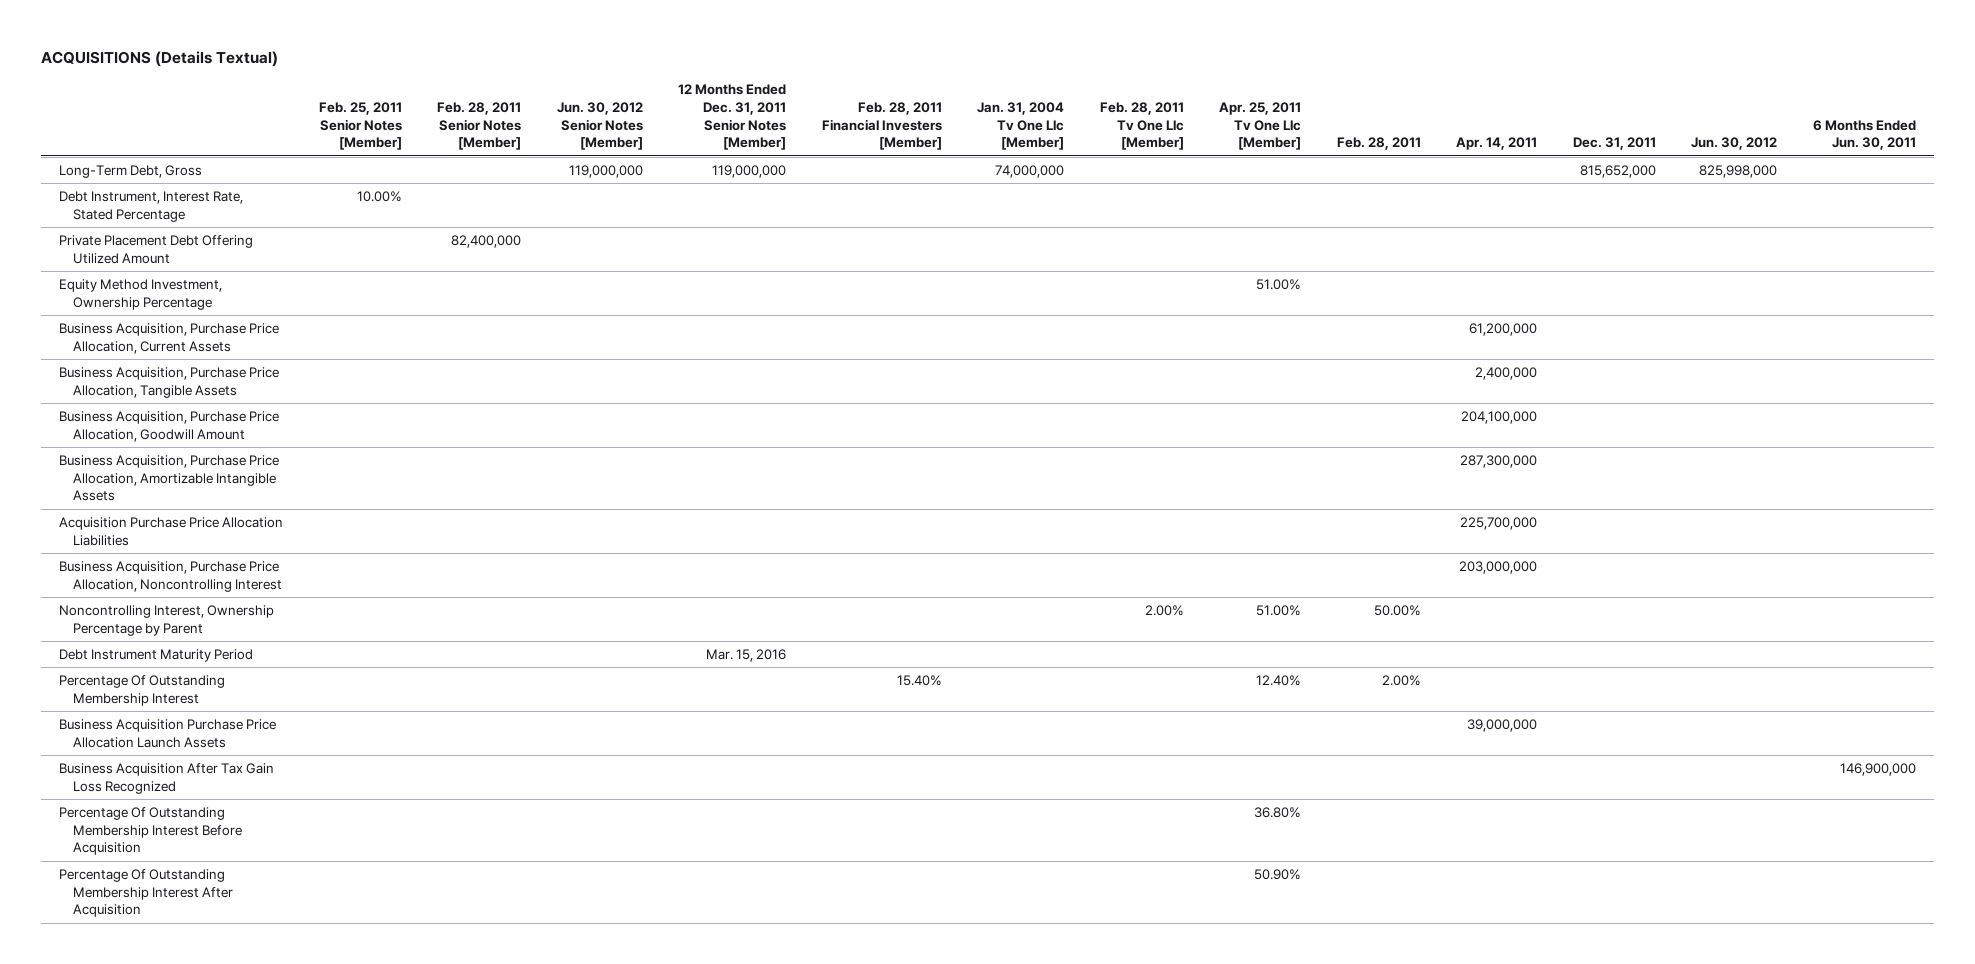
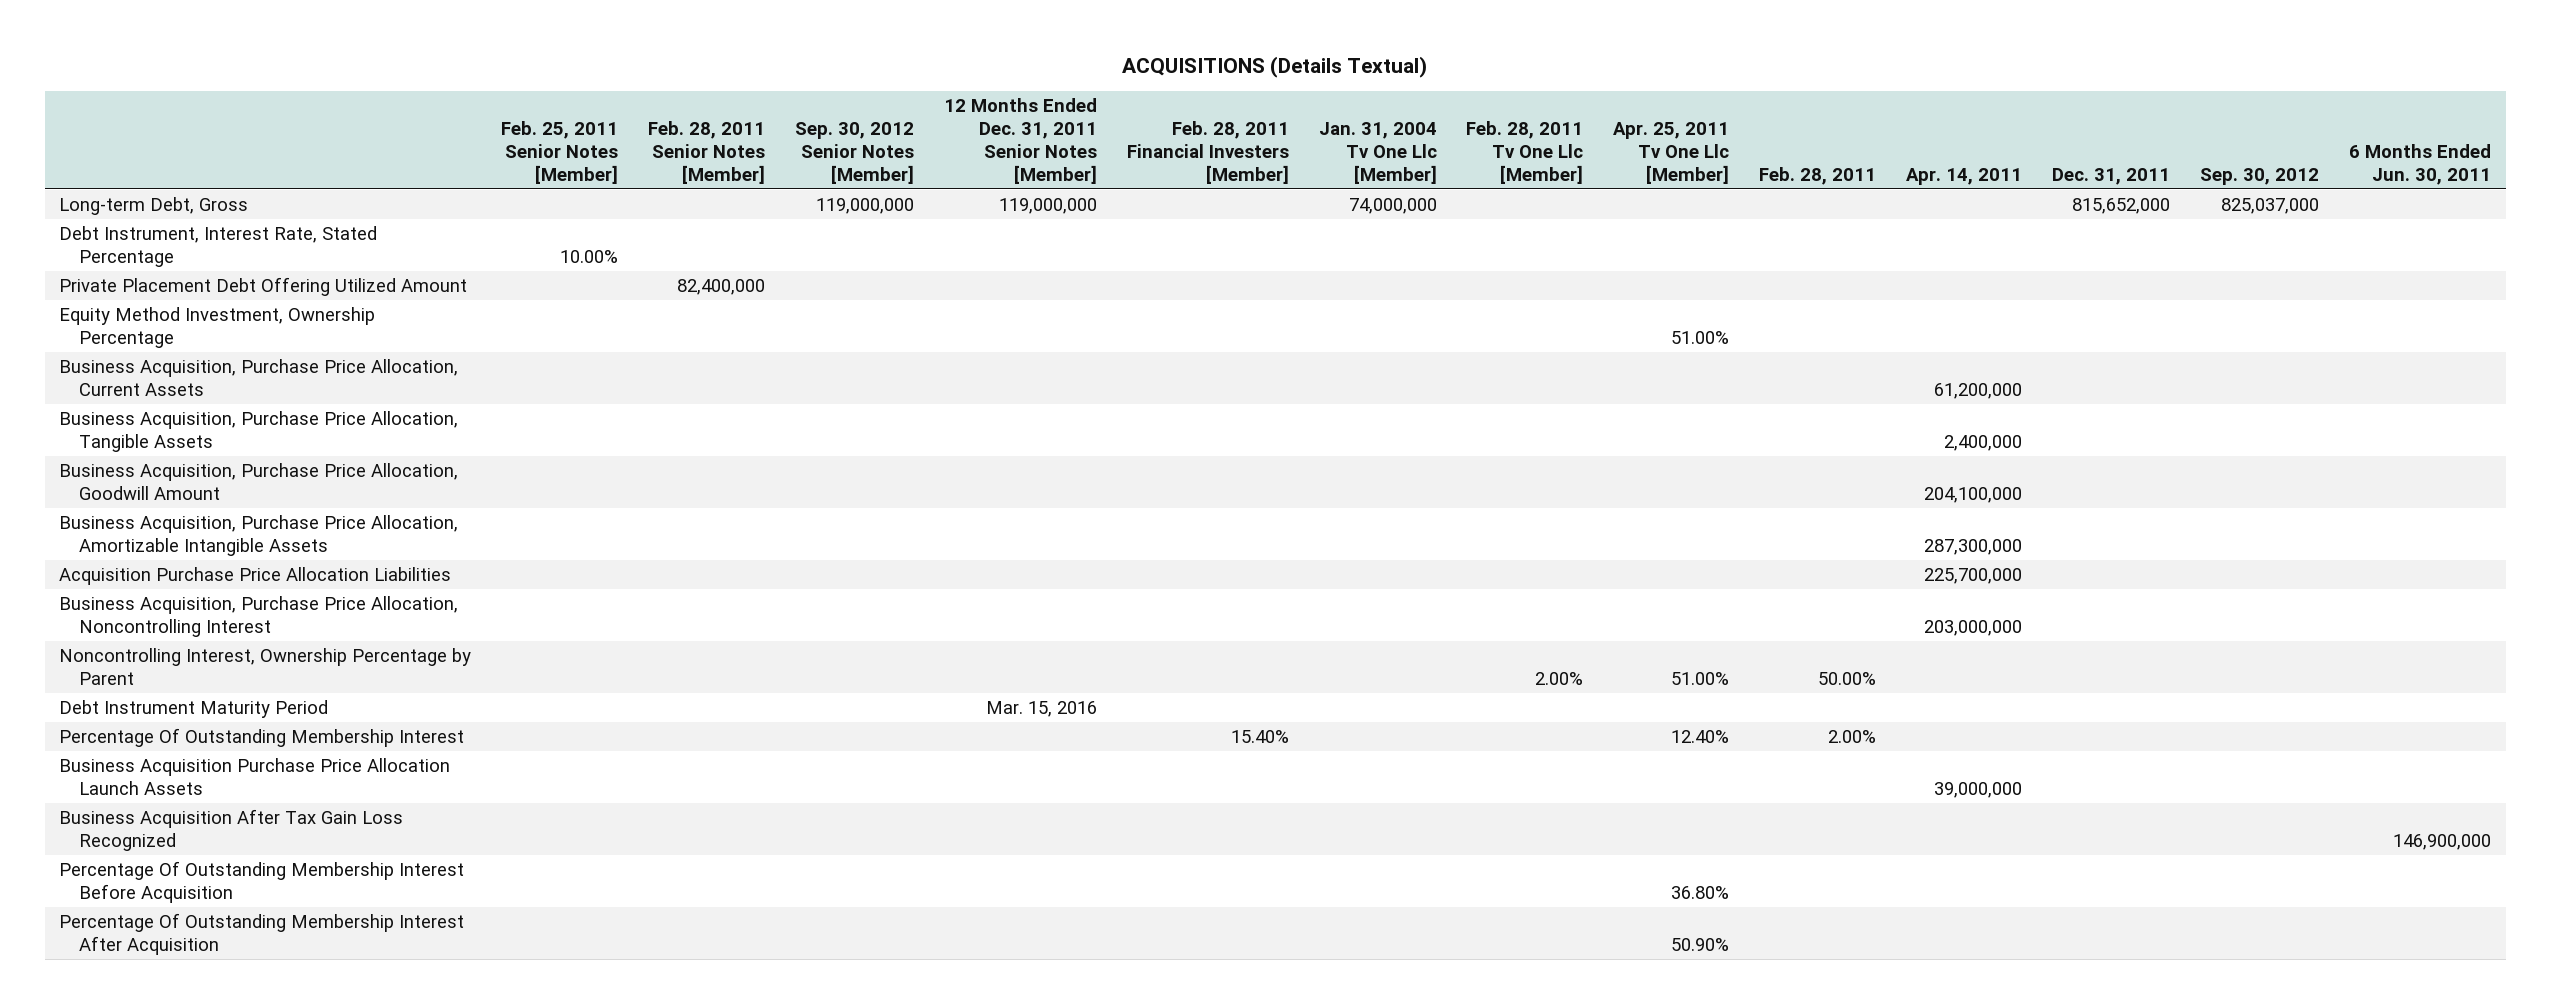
[556,101,643,151] Jun. 30, 2012 Senior Notes [Member] -> none
[1691,137,1778,151] Jun. 30, 2012 -> none
none -> [795,122,915,184] Sep. 30, 2012 Senior Notes [Member]
none -> [2199,167,2319,185] Sep. 30, 2012
[59,165,203,179] Long-Term Debt, Gross -> [59,197,249,216] Long-term Debt, Gross

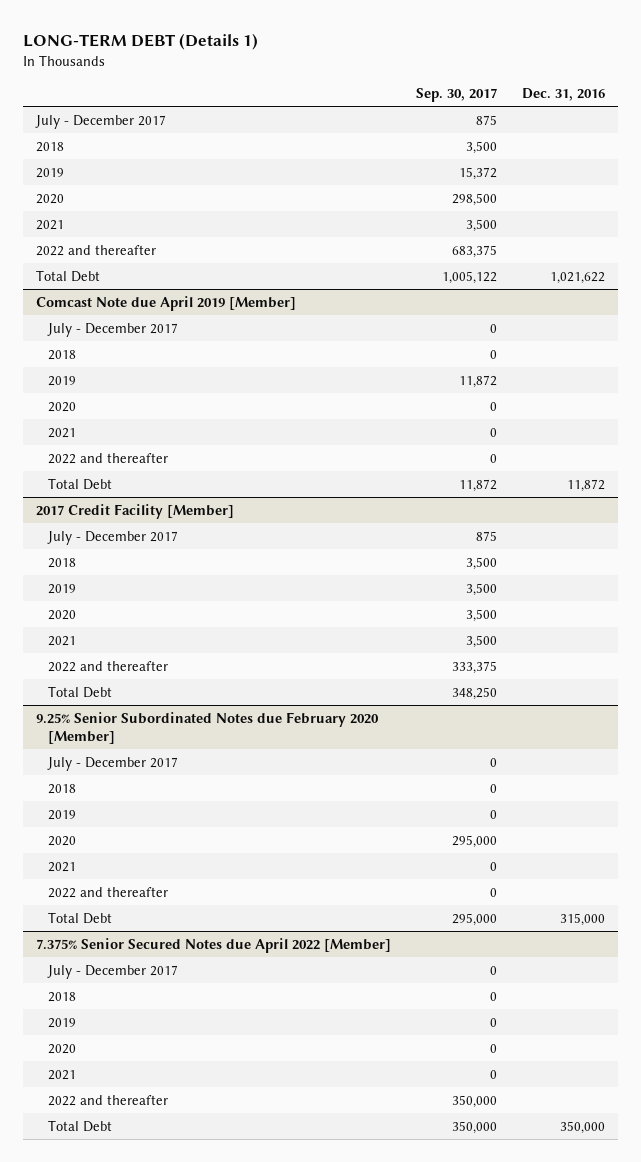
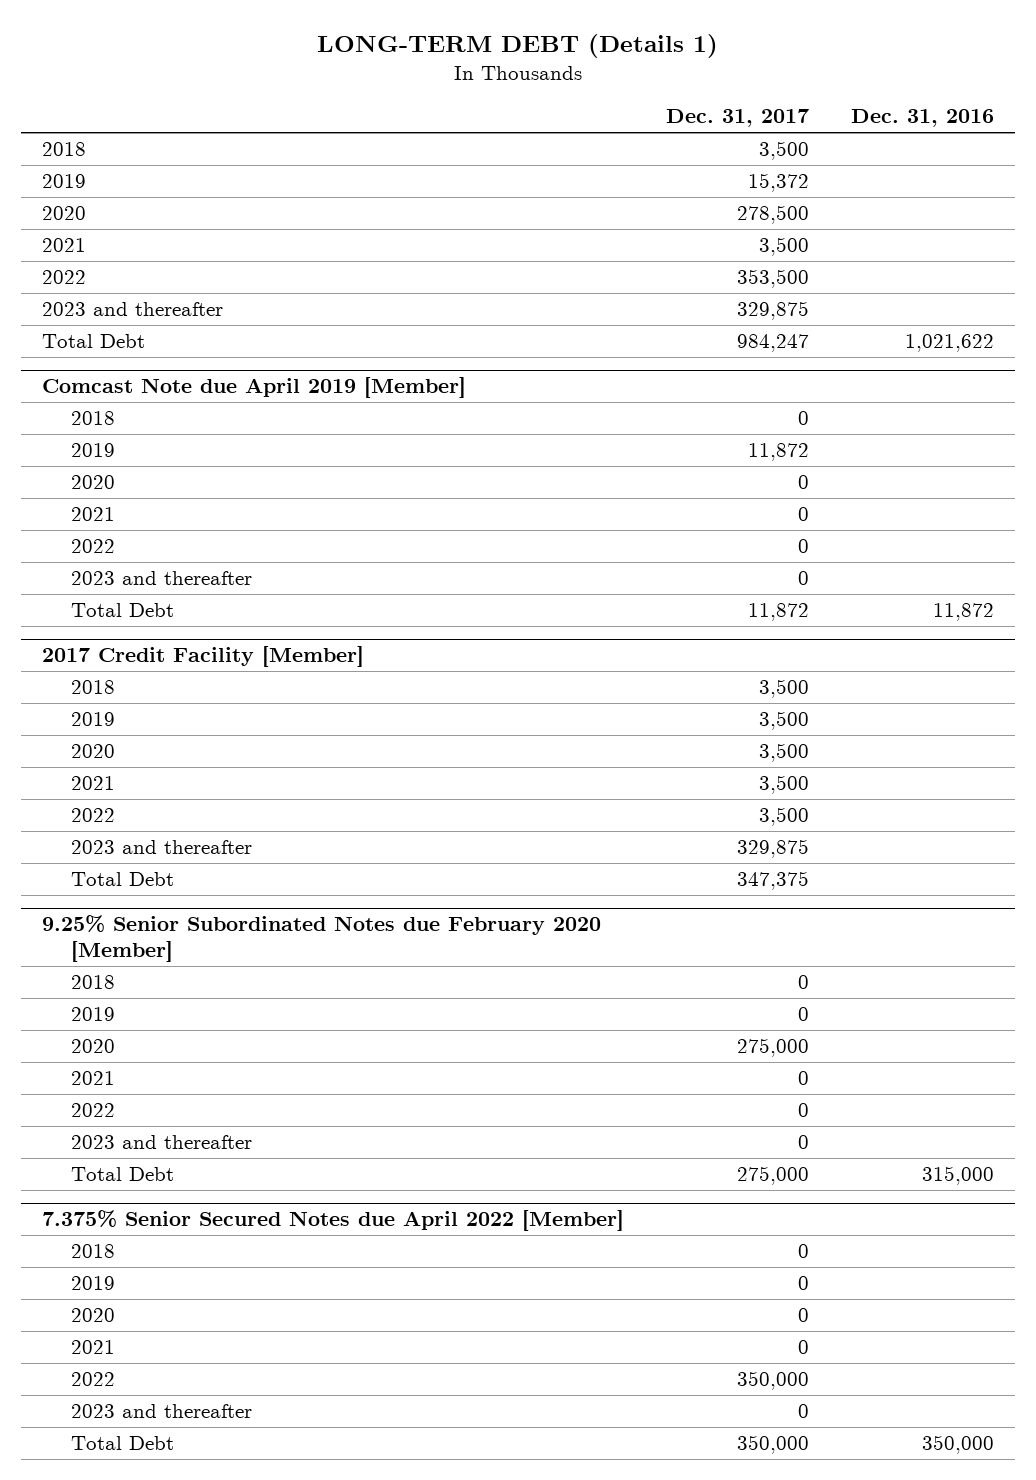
[416,88,498,103] Sep. 30, 2017 -> none
none -> [666,109,810,128] Dec. 31, 2017
[34,114,166,129] July - December 2017 -> none
none -> [41,270,86,285] 2022
[35,244,156,256] 2022 and thereafter -> [41,302,223,317] 2023 and thereafter
[46,322,178,337] July - December 2017 -> none
none -> [71,539,116,554] 2022
[47,452,168,464] 2022 and thereafter -> [71,571,253,586] 2023 and thereafter
[46,530,178,545] July - December 2017 -> none
none -> [71,808,116,823] 2022
[47,660,168,672] 2022 and thereafter -> [71,840,253,855] 2023 and thereafter
[46,756,178,771] July - December 2017 -> none
none -> [71,1103,116,1118] 2022
[47,886,168,898] 2022 and thereafter -> [71,1135,253,1150] 2023 and thereafter
[46,964,178,979] July - December 2017 -> none
none -> [71,1372,116,1387] 2022
[47,1094,168,1106] 2022 and thereafter -> [71,1404,253,1419] 2023 and thereafter

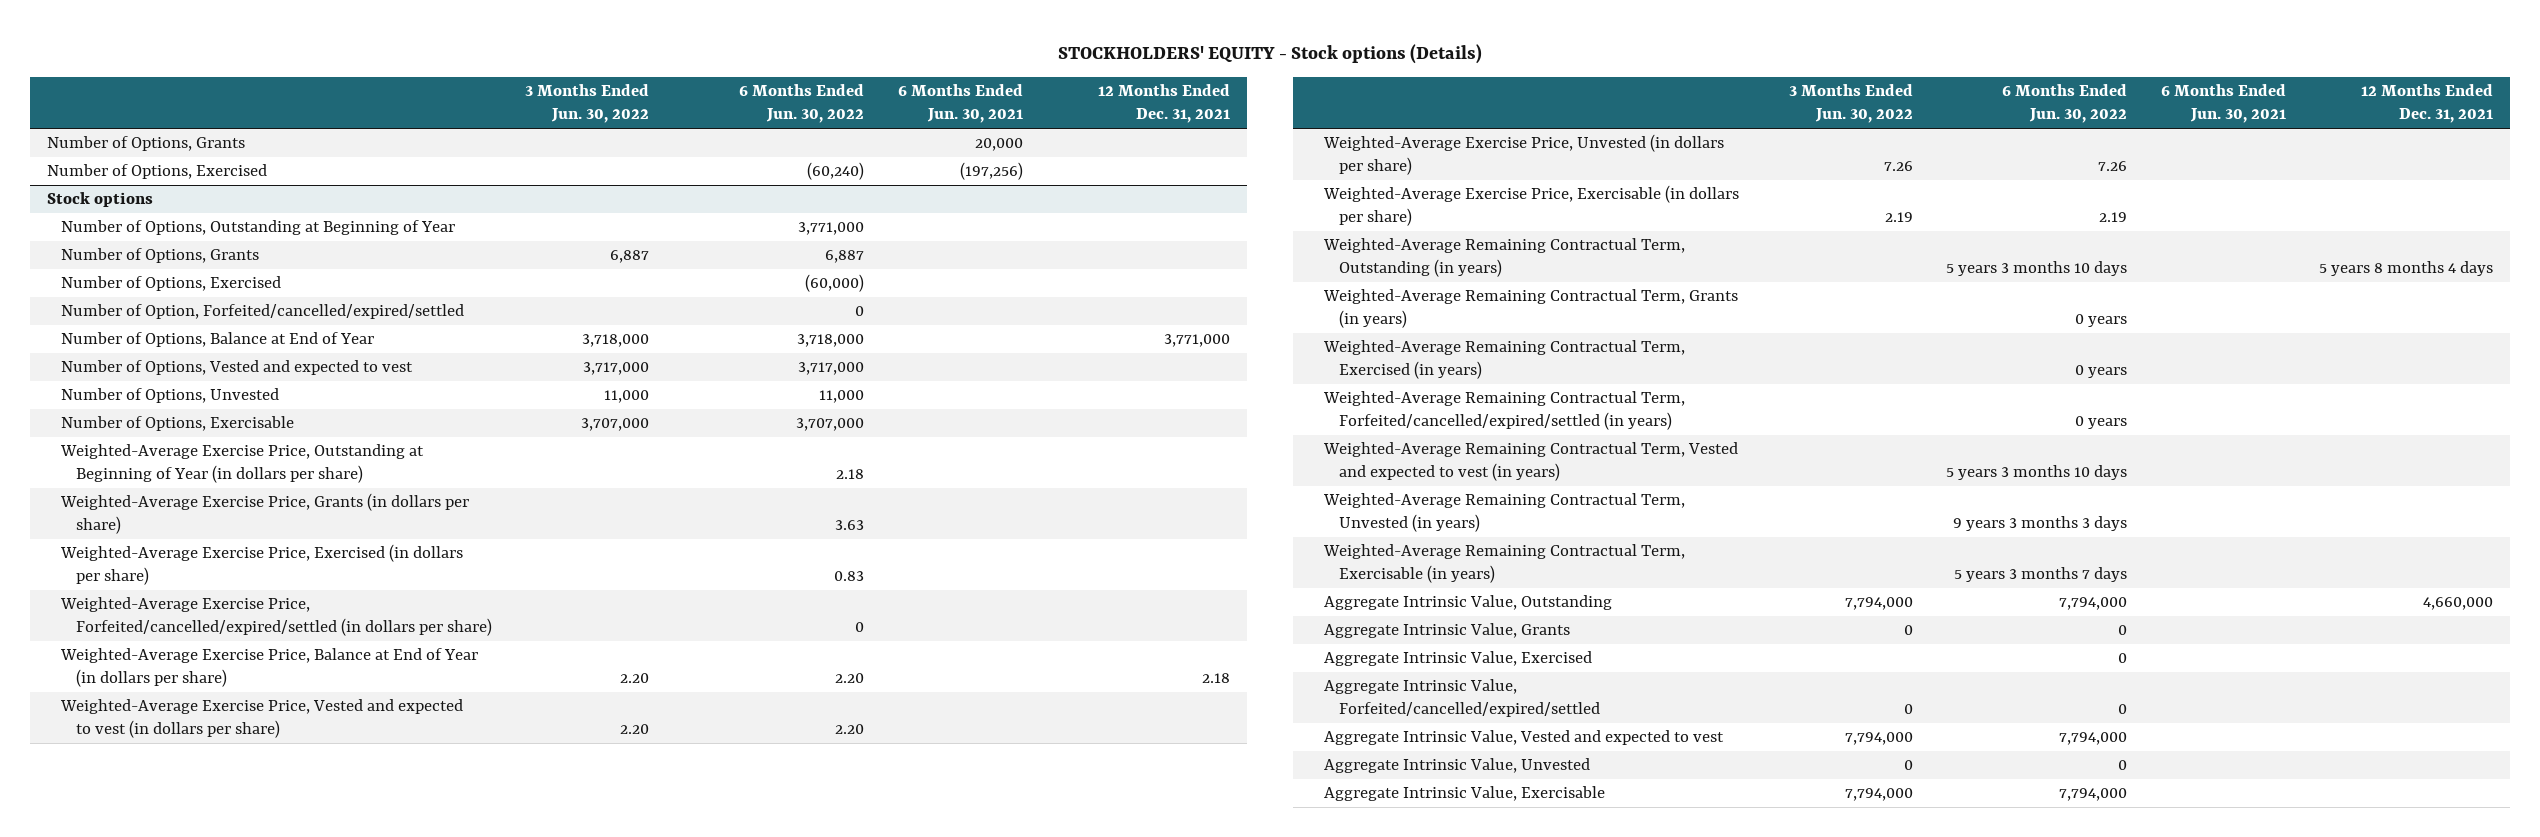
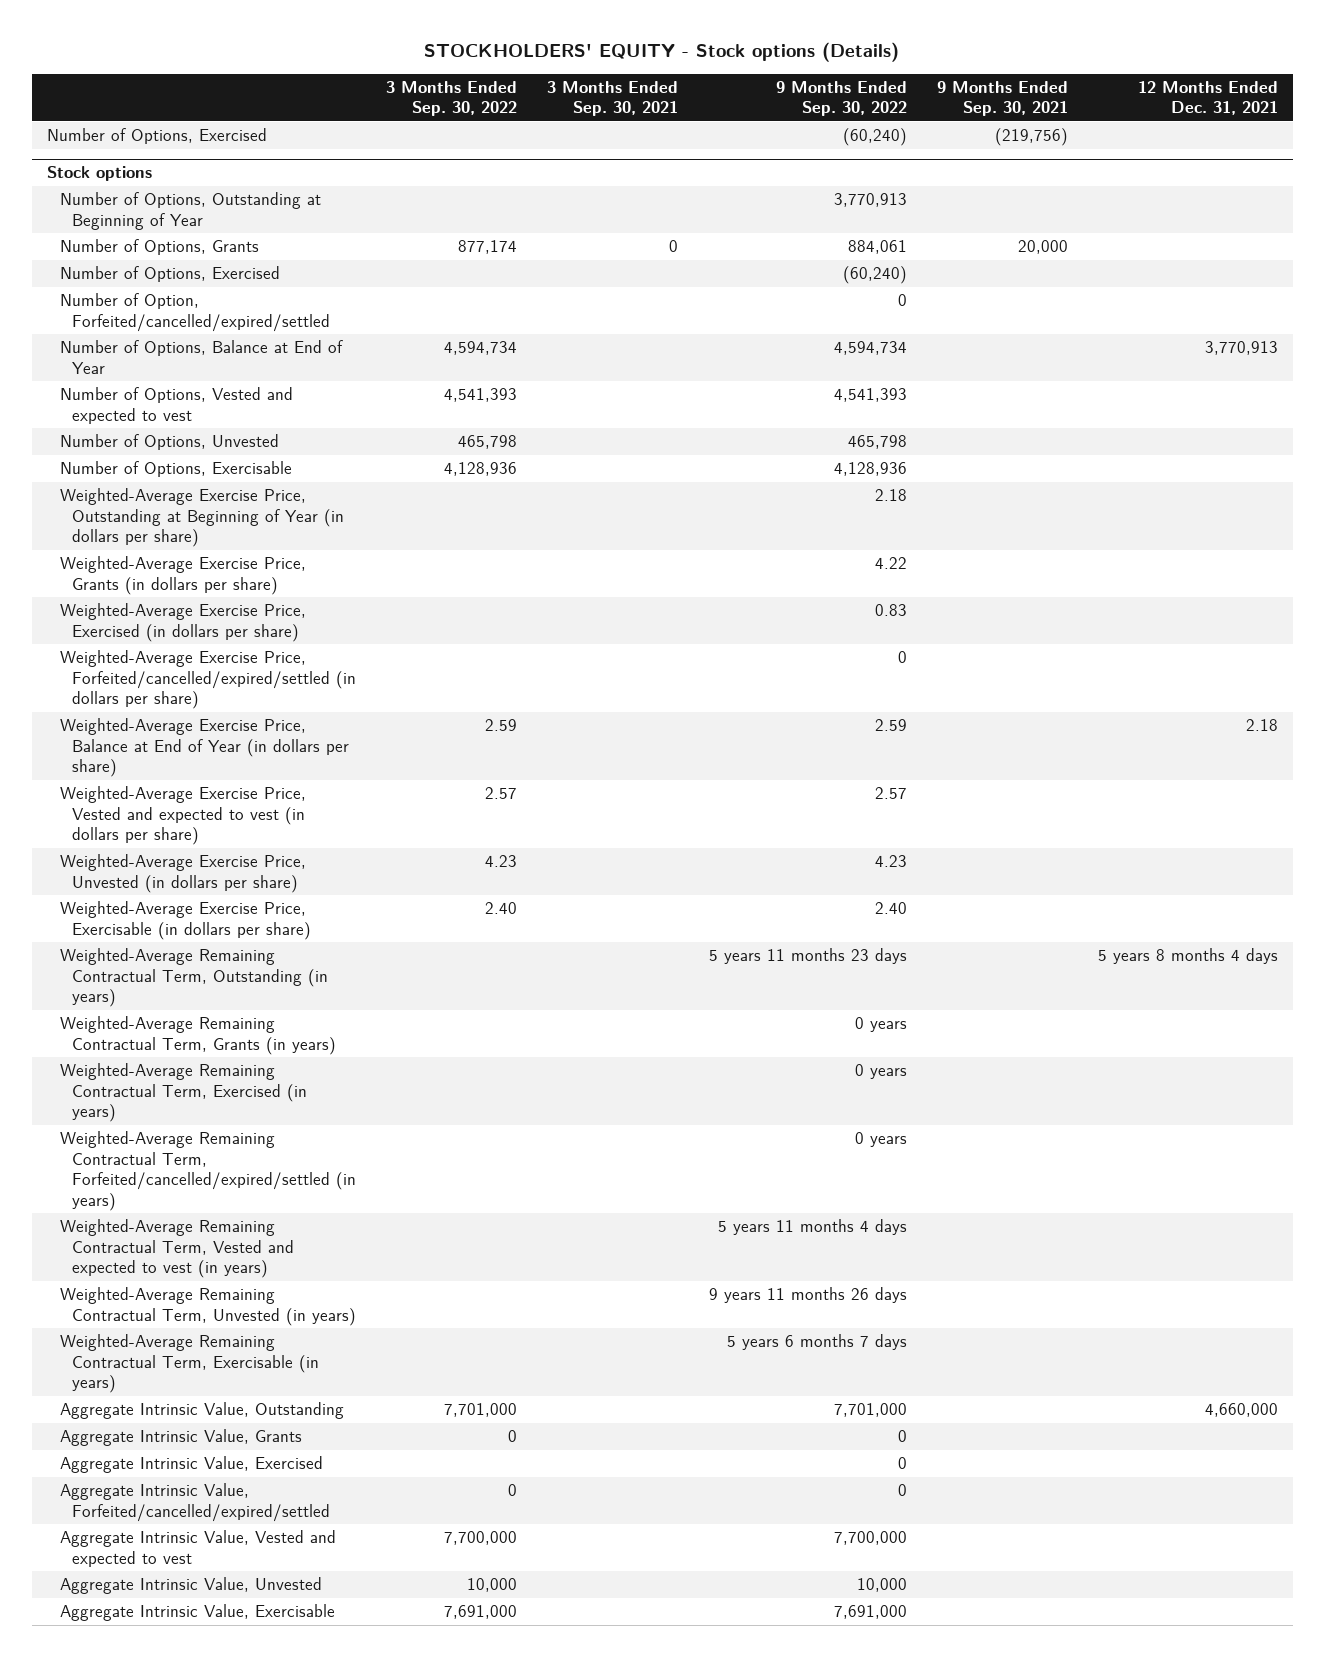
[525,84,650,124] 3 Months Ended Jun. 30, 2022 -> none
[739,84,865,124] 6 Months Ended Jun. 30, 2022 -> none
[897,84,1023,124] 6 Months Ended Jun. 30, 2021 -> none
none -> [386,80,518,117] 3 Months Ended Sep. 30, 2022
none -> [547,80,679,117] 3 Months Ended Sep. 30, 2021
none -> [775,80,907,117] 9 Months Ended Sep. 30, 2022
none -> [936,80,1068,117] 9 Months Ended Sep. 30, 2021
[46,136,245,152] Number of Options, Grants -> none
[1164,334,1231,348] 3,771,000 -> [1204,341,1278,356] 3,770,913

